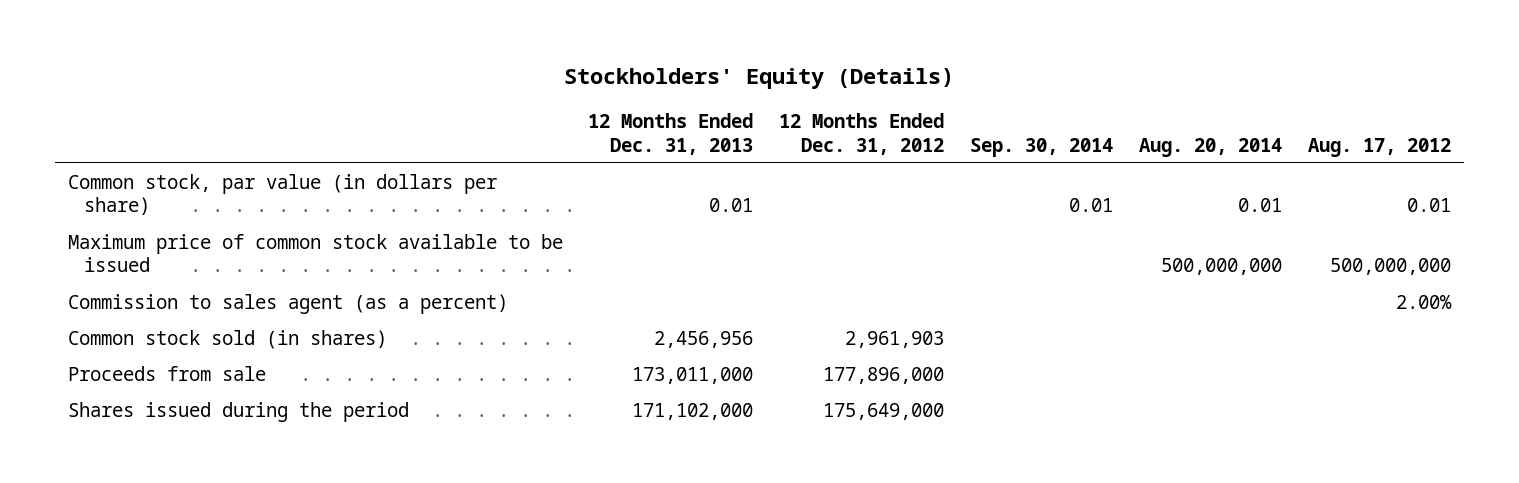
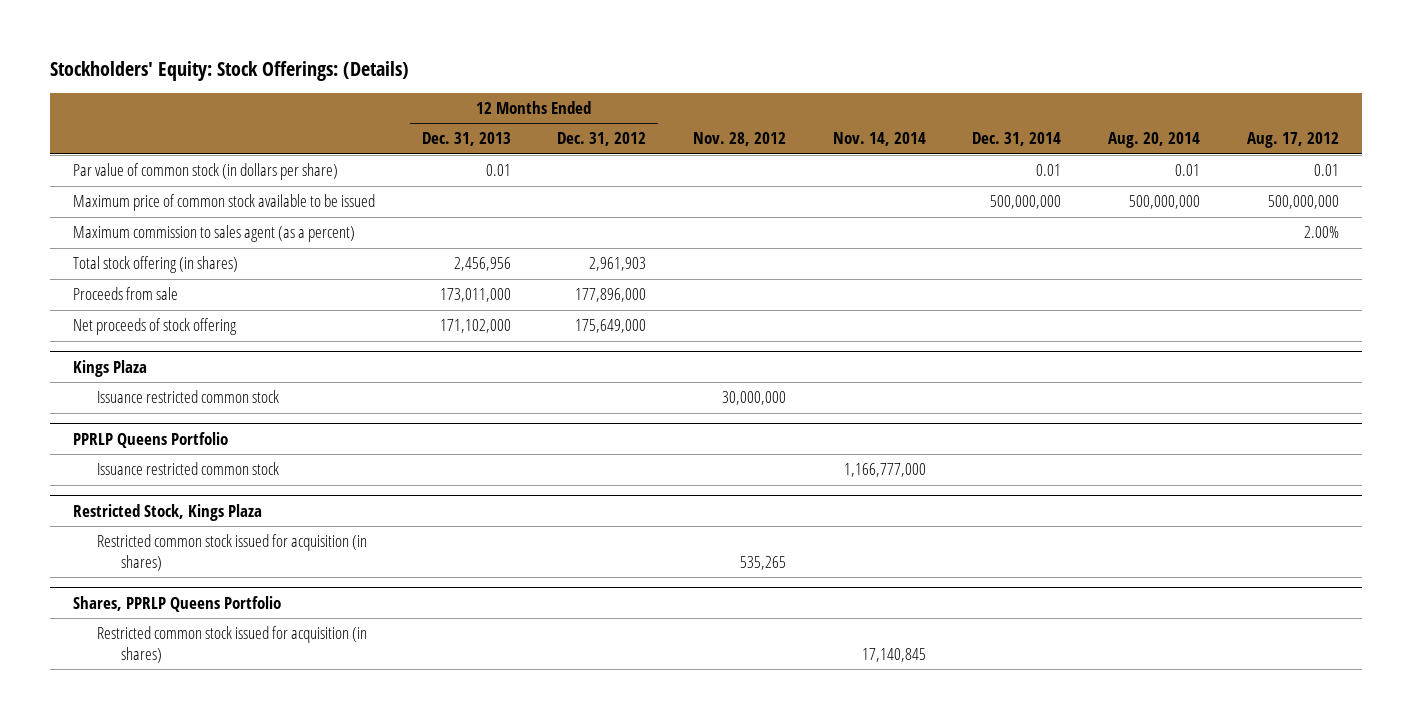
[564,68,955,90] Stockholders' Equity (Details) -> [49,60,409,81] Stockholders' Equity: Stock Offerings: (Details)
[970,137,1114,157] Sep. 30, 2014 -> none
none -> [692,132,786,147] Nov. 28, 2012
none -> [832,132,926,147] Nov. 14, 2014
none -> [972,132,1062,147] Dec. 31, 2014
[67,173,497,216] Common stock, par value (in dollars per share) -> [72,163,338,181] Par value of common stock (in dollars per share)
[67,293,508,314] Commission to sales agent (as a percent) -> [72,225,355,243] Maximum commission to sales agent (as a percent)
[67,329,387,349] Common stock sold (in shares) -> [72,256,238,274] Total stock offering (in shares)
[67,401,409,422] Shares issued during the period -> [72,318,237,336] Net proceeds of stock offering
none -> [72,359,147,377] Kings Plaza
none -> [97,390,280,404] Issuance restricted common stock
none -> [72,431,228,448] PPRLP Queens Portfolio
none -> [97,462,280,476] Issuance restricted common stock
none -> [72,503,262,521] Restricted Stock, Kings Plaza
none -> [97,534,368,571] Restricted common stock issued for acquisition (in shares)
none -> [72,595,281,612] Shares, PPRLP Queens Portfolio
none -> [97,626,368,663] Restricted common stock issued for acquisition (in shares)

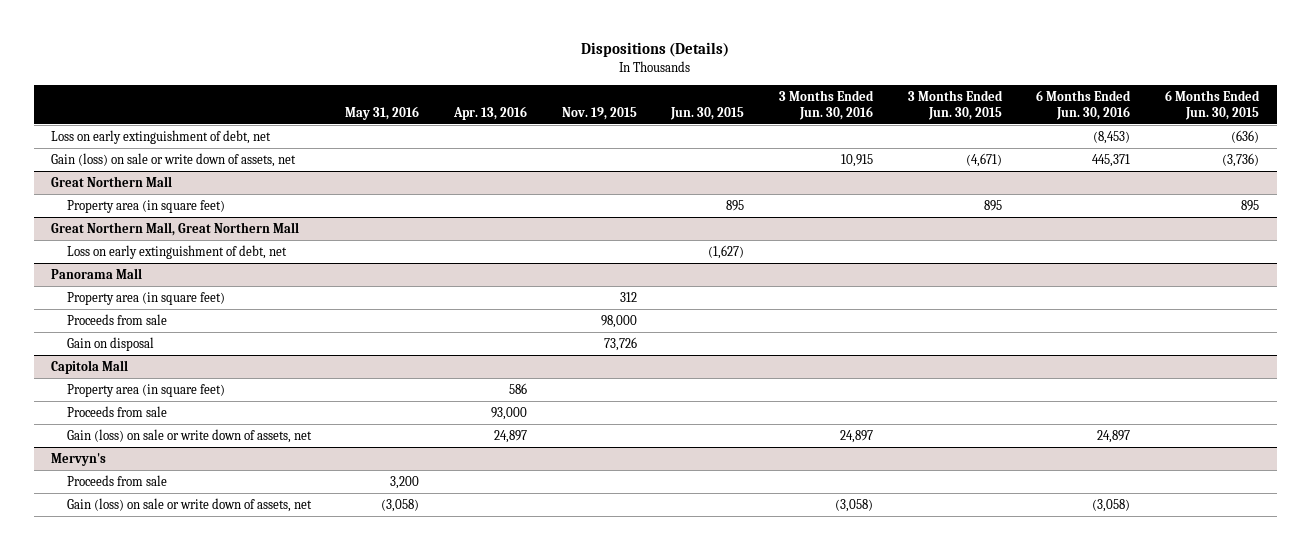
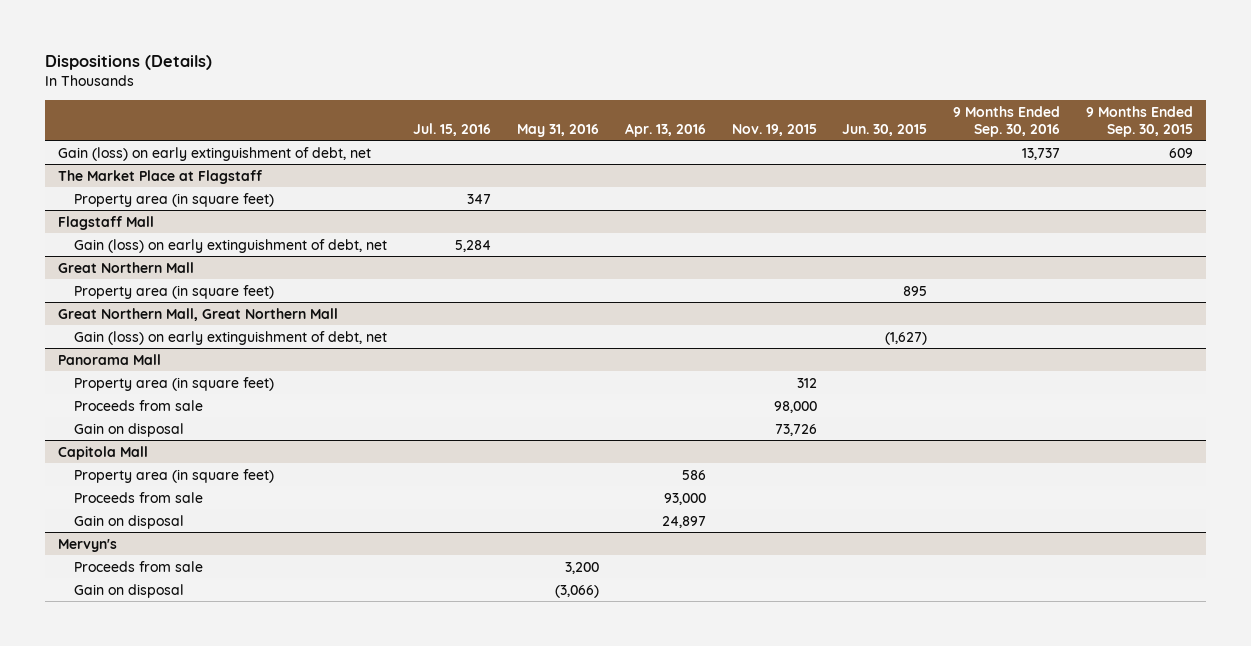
[779,90,875,120] 3 Months Ended Jun. 30, 2016 -> none
[907,90,1003,120] 3 Months Ended Jun. 30, 2015 -> none
[1036,90,1132,120] 6 Months Ended Jun. 30, 2016 -> none
[1165,90,1261,120] 6 Months Ended Jun. 30, 2015 -> none
none -> [413,122,492,136] Jul. 15, 2016
none -> [953,105,1061,137] 9 Months Ended Sep. 30, 2016
none -> [1086,105,1194,137] 9 Months Ended Sep. 30, 2015
[51,153,297,168] Gain (loss) on sale or write down of assets, net -> none
[51,130,272,145] Loss on early extinguishment of debt, net -> [57,146,371,161] Gain (loss) on early extinguishment of debt, net
none -> [57,169,263,184] The Market Place at Flagstaff
none -> [74,192,275,207] Property area (in square feet)
none -> [57,215,154,230] Flagstaff Mall
none -> [74,238,388,253] Gain (loss) on early extinguishment of debt, net
[66,245,287,260] Loss on early extinguishment of debt, net -> [74,330,388,345] Gain (loss) on early extinguishment of debt, net
[66,429,312,444] Gain (loss) on sale or write down of assets, net -> [74,514,185,529] Gain on disposal
[66,498,312,513] Gain (loss) on sale or write down of assets, net -> none
none -> [74,583,185,598] Gain on disposal

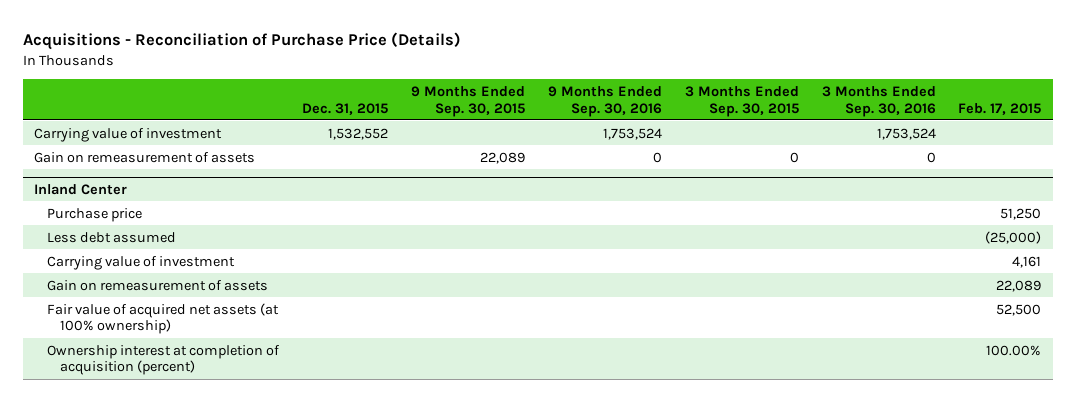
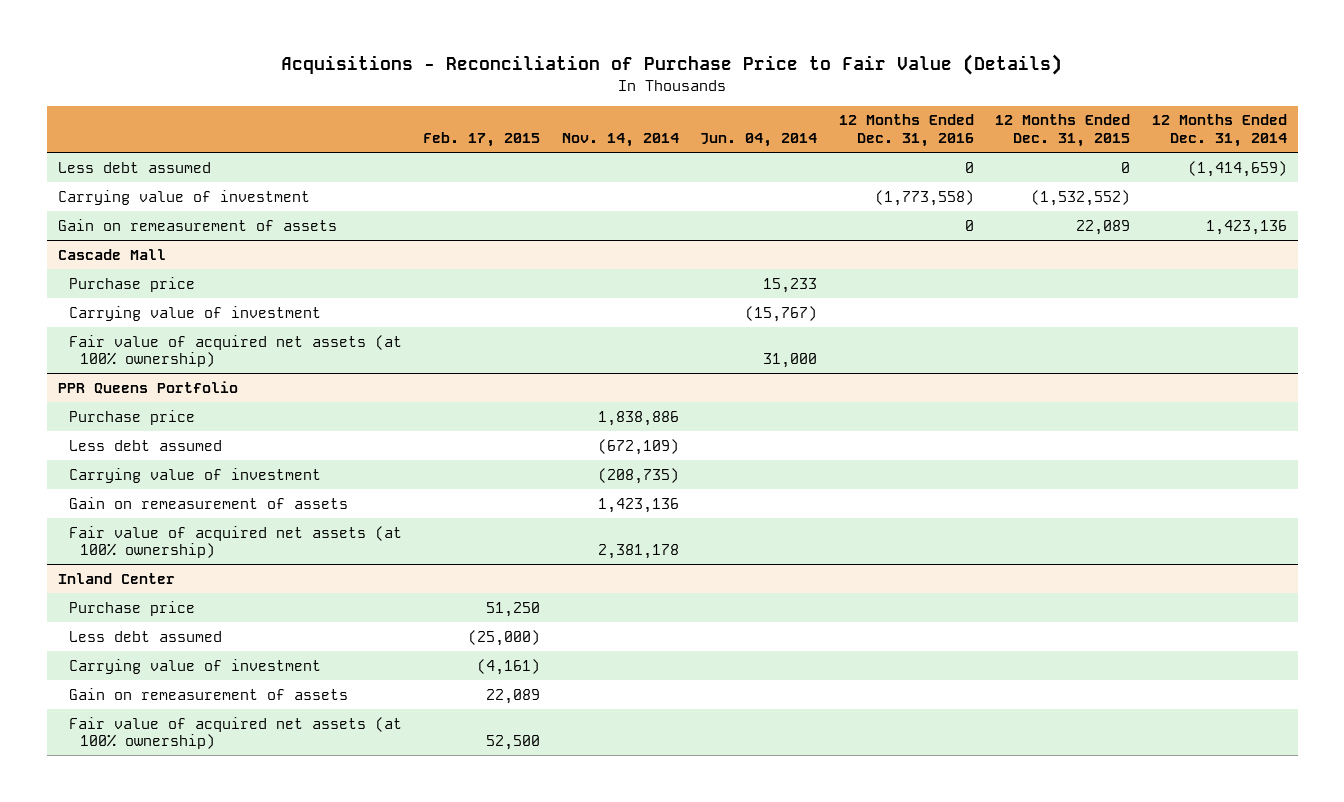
[22,32,461,51] Acquisitions - Reconciliation of Purchase Price (Details) -> [281,54,1063,76] Acquisitions - Reconciliation of Purchase Price to Fair Value (Details)
[302,102,389,115] Dec. 31, 2015 -> none
[410,85,525,117] 9 Months Ended Sep. 30, 2015 -> none
[547,85,662,117] 9 Months Ended Sep. 30, 2016 -> none
[684,85,799,117] 3 Months Ended Sep. 30, 2015 -> none
[821,85,936,117] 3 Months Ended Sep. 30, 2016 -> none
none -> [561,133,679,148] Nov. 14, 2014
none -> [700,133,818,148] Jun. 04, 2014
none -> [838,114,974,148] 12 Months Ended Dec. 31, 2016
none -> [995,114,1131,148] 12 Months Ended Dec. 31, 2015
none -> [1151,114,1287,148] 12 Months Ended Dec. 31, 2014
none -> [57,161,211,173] Less debt assumed
none -> [57,248,166,260] Cascade Mall
none -> [68,276,195,292] Purchase price
none -> [68,305,321,321] Carrying value of investment
none -> [68,334,402,368] Fair value of acquired net assets (at 100% ownership)
none -> [57,380,238,394] PPR Queens Portfolio
none -> [68,409,195,425] Purchase price
none -> [68,439,222,451] Less debt assumed
none -> [68,467,321,483] Carrying value of investment
none -> [68,496,348,509] Gain on remeasurement of assets
none -> [68,525,402,559] Fair value of acquired net assets (at 100% ownership)
[1012,255,1042,268] 4,161 -> [477,658,541,675] (4,161)
[47,344,281,376] Ownership interest at completion of acquisition (percent) -> none

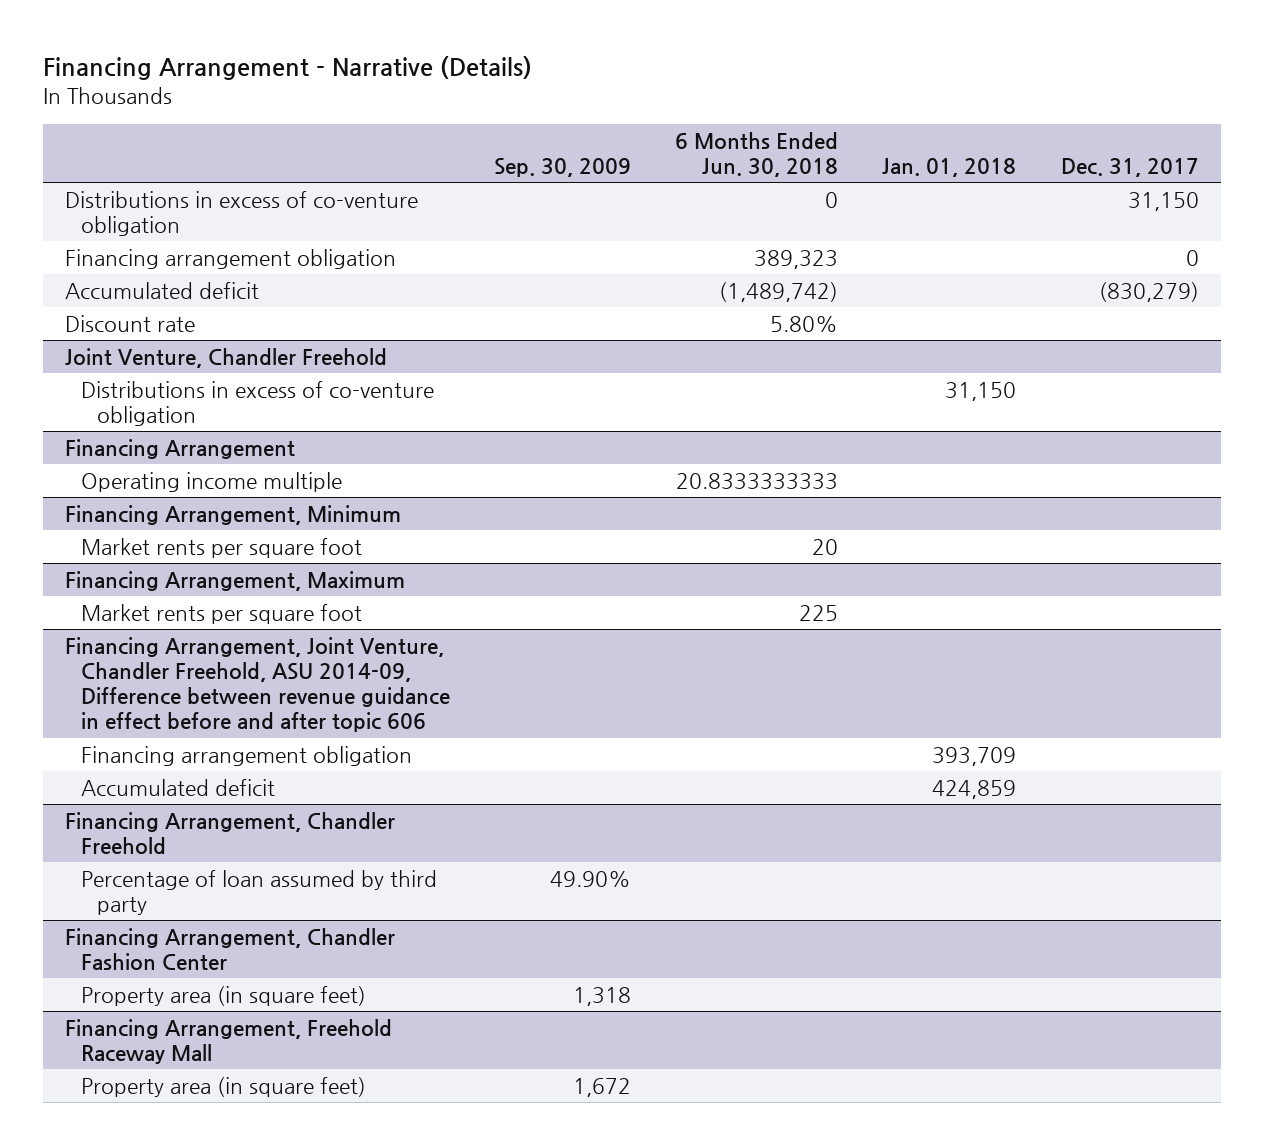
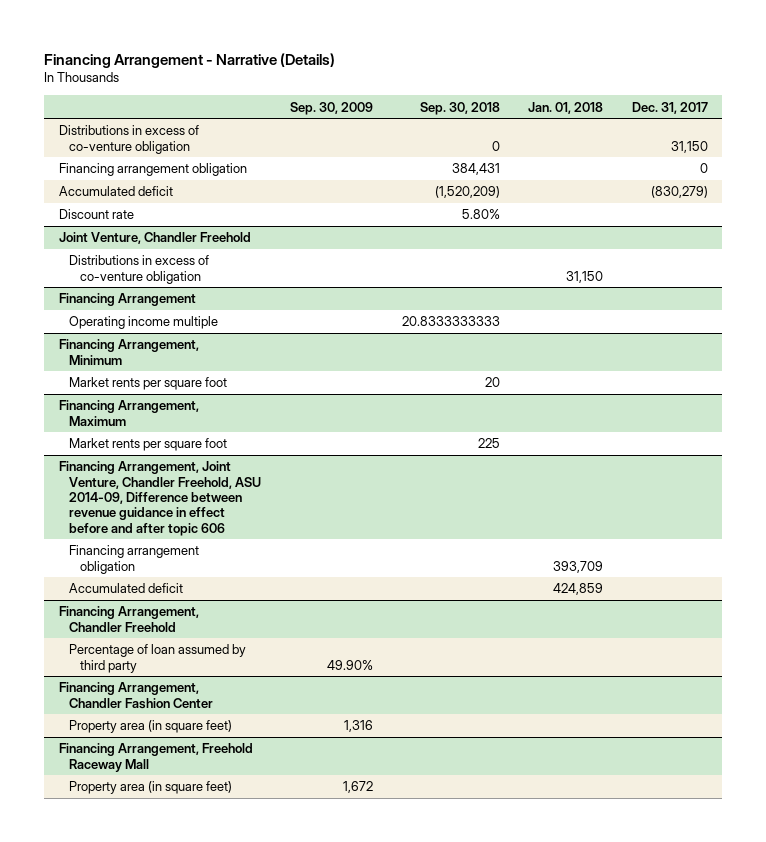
[675,131,839,177] 6 Months Ended Jun. 30, 2018 -> none
none -> [419,101,500,115] Sep. 30, 2018
[573,986,632,1006] 1,318 -> [343,720,373,733] 1,316

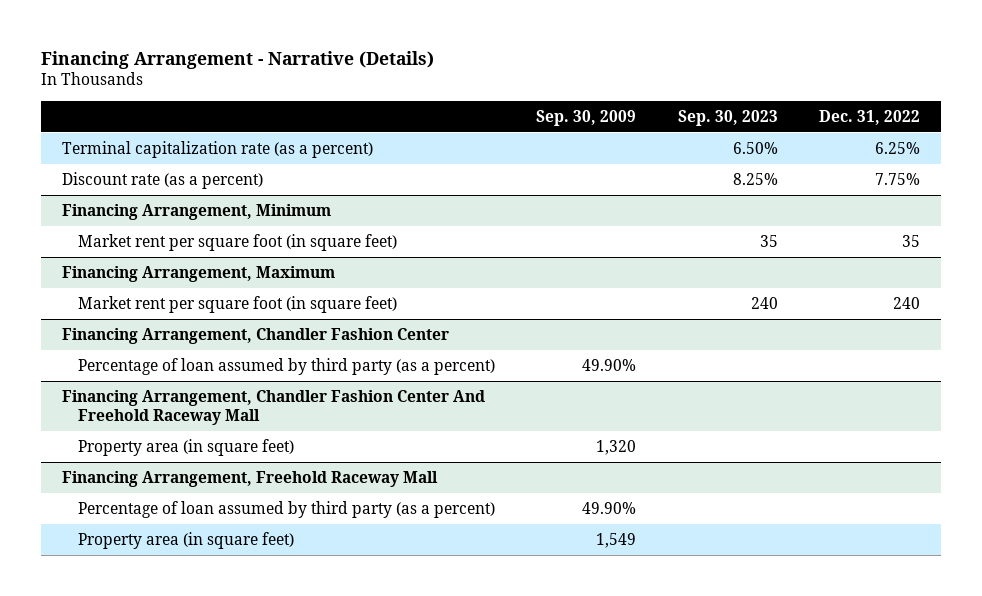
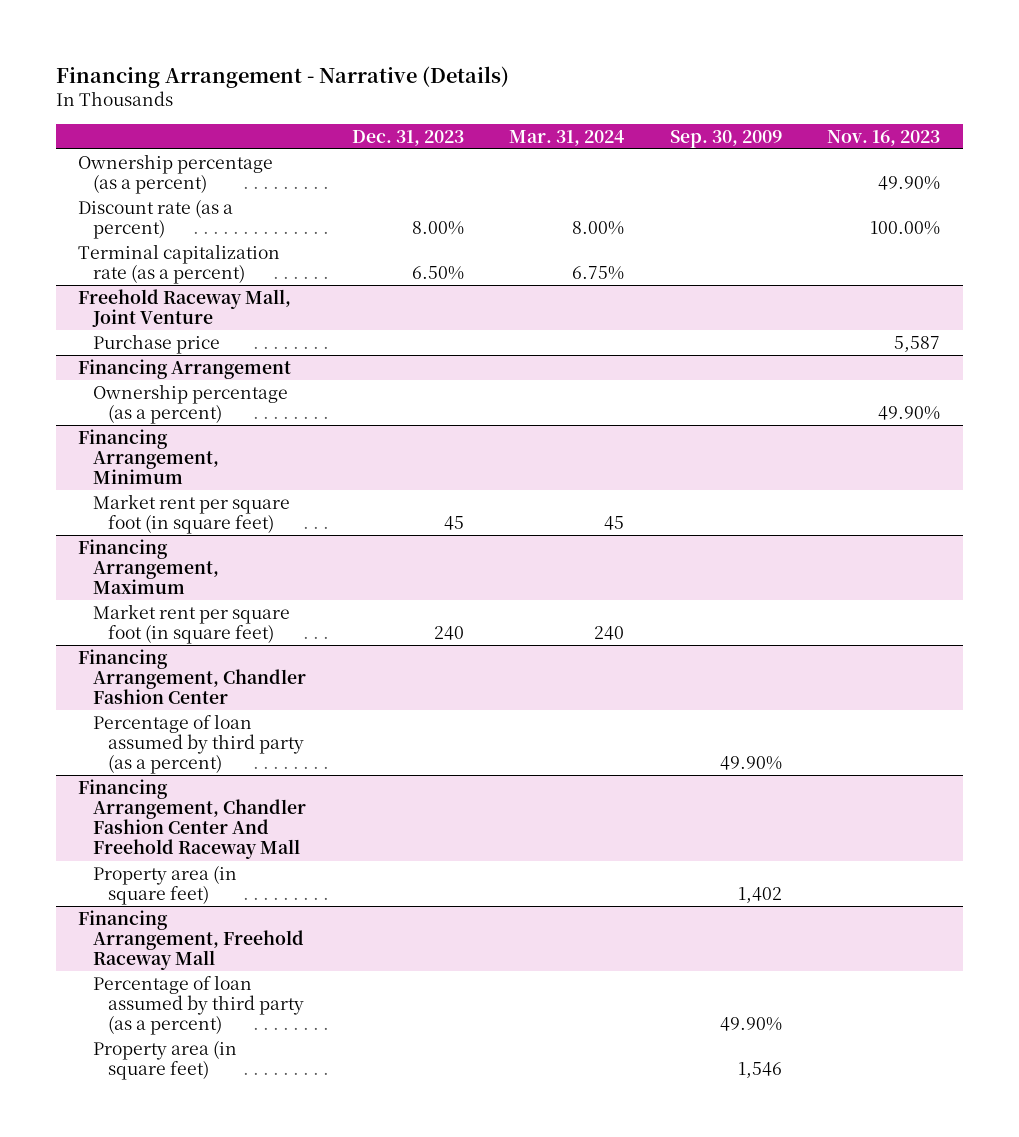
[677,109,778,126] Sep. 30, 2023 -> none
[819,109,921,125] Dec. 31, 2022 -> none
none -> [351,129,464,146] Dec. 31, 2023
none -> [509,129,625,146] Mar. 31, 2024
none -> [827,129,941,146] Nov. 16, 2023
none -> [78,153,274,195] Ownership percentage (as a percent)
[61,140,373,158] Terminal capitalization rate (as a percent) -> [78,243,281,285] Terminal capitalization rate (as a percent)
none -> [78,288,292,328] Freehold Raceway Mall, Joint Venture
none -> [93,333,221,354] Purchase price
none -> [78,358,292,379] Financing Arrangement
none -> [93,383,289,425] Ownership percentage (as a percent)
[596,439,637,455] 1,320 -> [737,887,782,904] 1,402
[596,532,637,548] 1,549 -> [737,1062,782,1079] 1,546

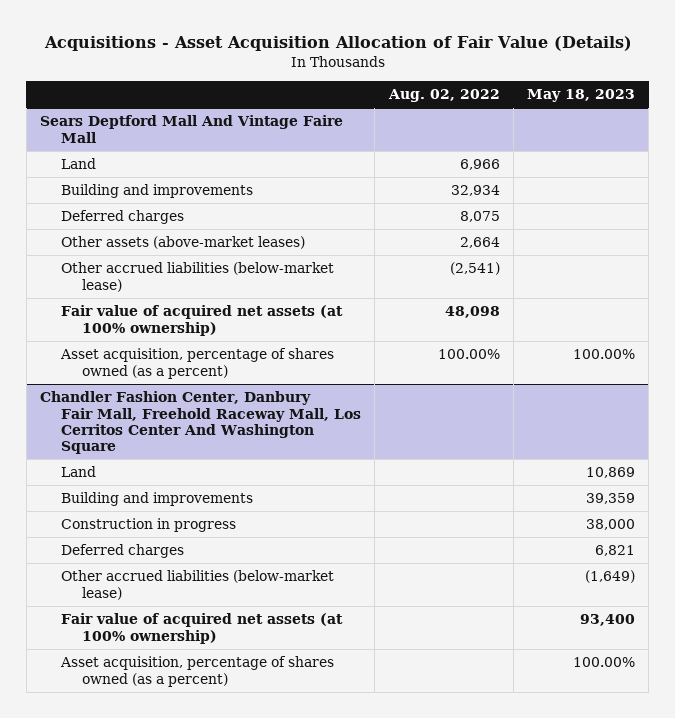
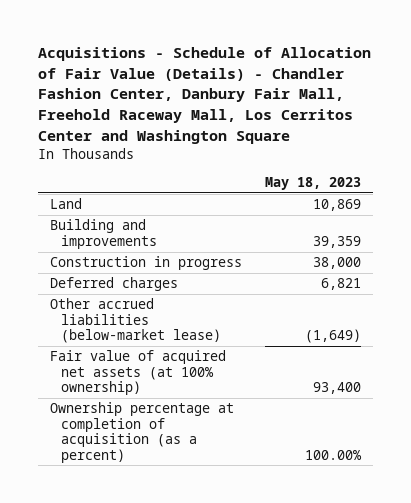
[43,36,632,52] Acquisitions - Asset Acquisition Allocation of Fair Value (Details) -> [37,47,371,144] Acquisitions - Schedule of Allocation of Fair Value (Details) - Chandler Fashion Center, Danbury Fair Mall, Freehold Raceway Mall, Los Cerritos Center and Washington Square
[387,89,500,103] Aug. 02, 2022 -> none
[40,115,344,143] Sears Deptford Mall And Vintage Faire Mall -> none
[61,158,97,170] Land -> none
[61,184,254,199] Building and improvements -> none
[61,210,185,225] Deferred charges -> none
[61,236,306,250] Other assets (above-market leases) -> none
[61,262,335,292] Other accrued liabilities (below-market lease) -> none
[61,305,344,336] Fair value of acquired net assets (at 100% ownership) -> none
[60,348,335,379] Asset acquisition, percentage of shares owned (as a percent) -> none
[40,391,362,455] Chandler Fashion Center, Danbury Fair Mall, Freehold Raceway Mall, Los Cerritos Center And Washington Square -> none
[60,656,335,687] Asset acquisition, percentage of shares owned (as a percent) -> [49,402,234,463] Ownership percentage at completion of acquisition (as a percent)

